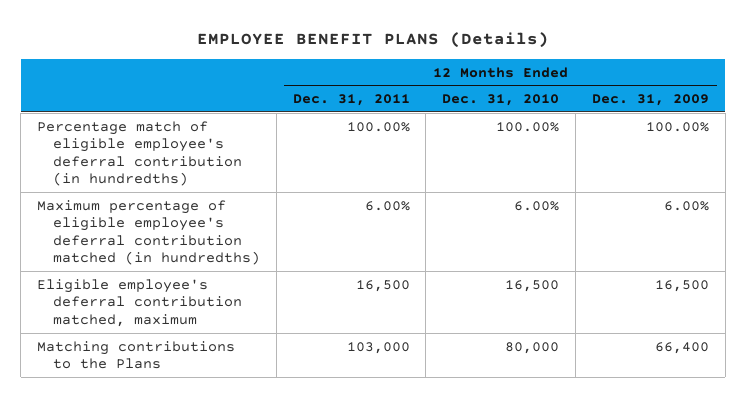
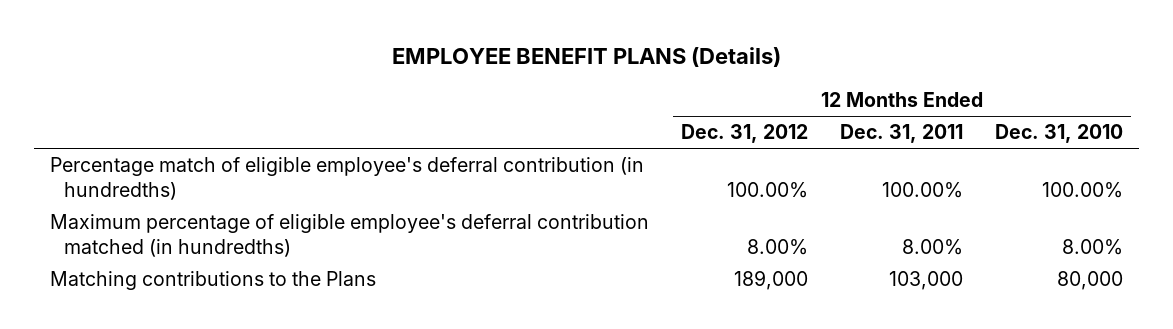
[592,94,710,107] Dec. 31, 2009 -> none
none -> [681,124,809,144] Dec. 31, 2012
[37,278,242,327] Eligible employee's deferral contribution matched, maximum -> none
[364,200,410,211] 6.00% -> [902,238,964,255] 8.00%
[514,200,560,211] 6.00% -> [1061,238,1123,255] 8.00%

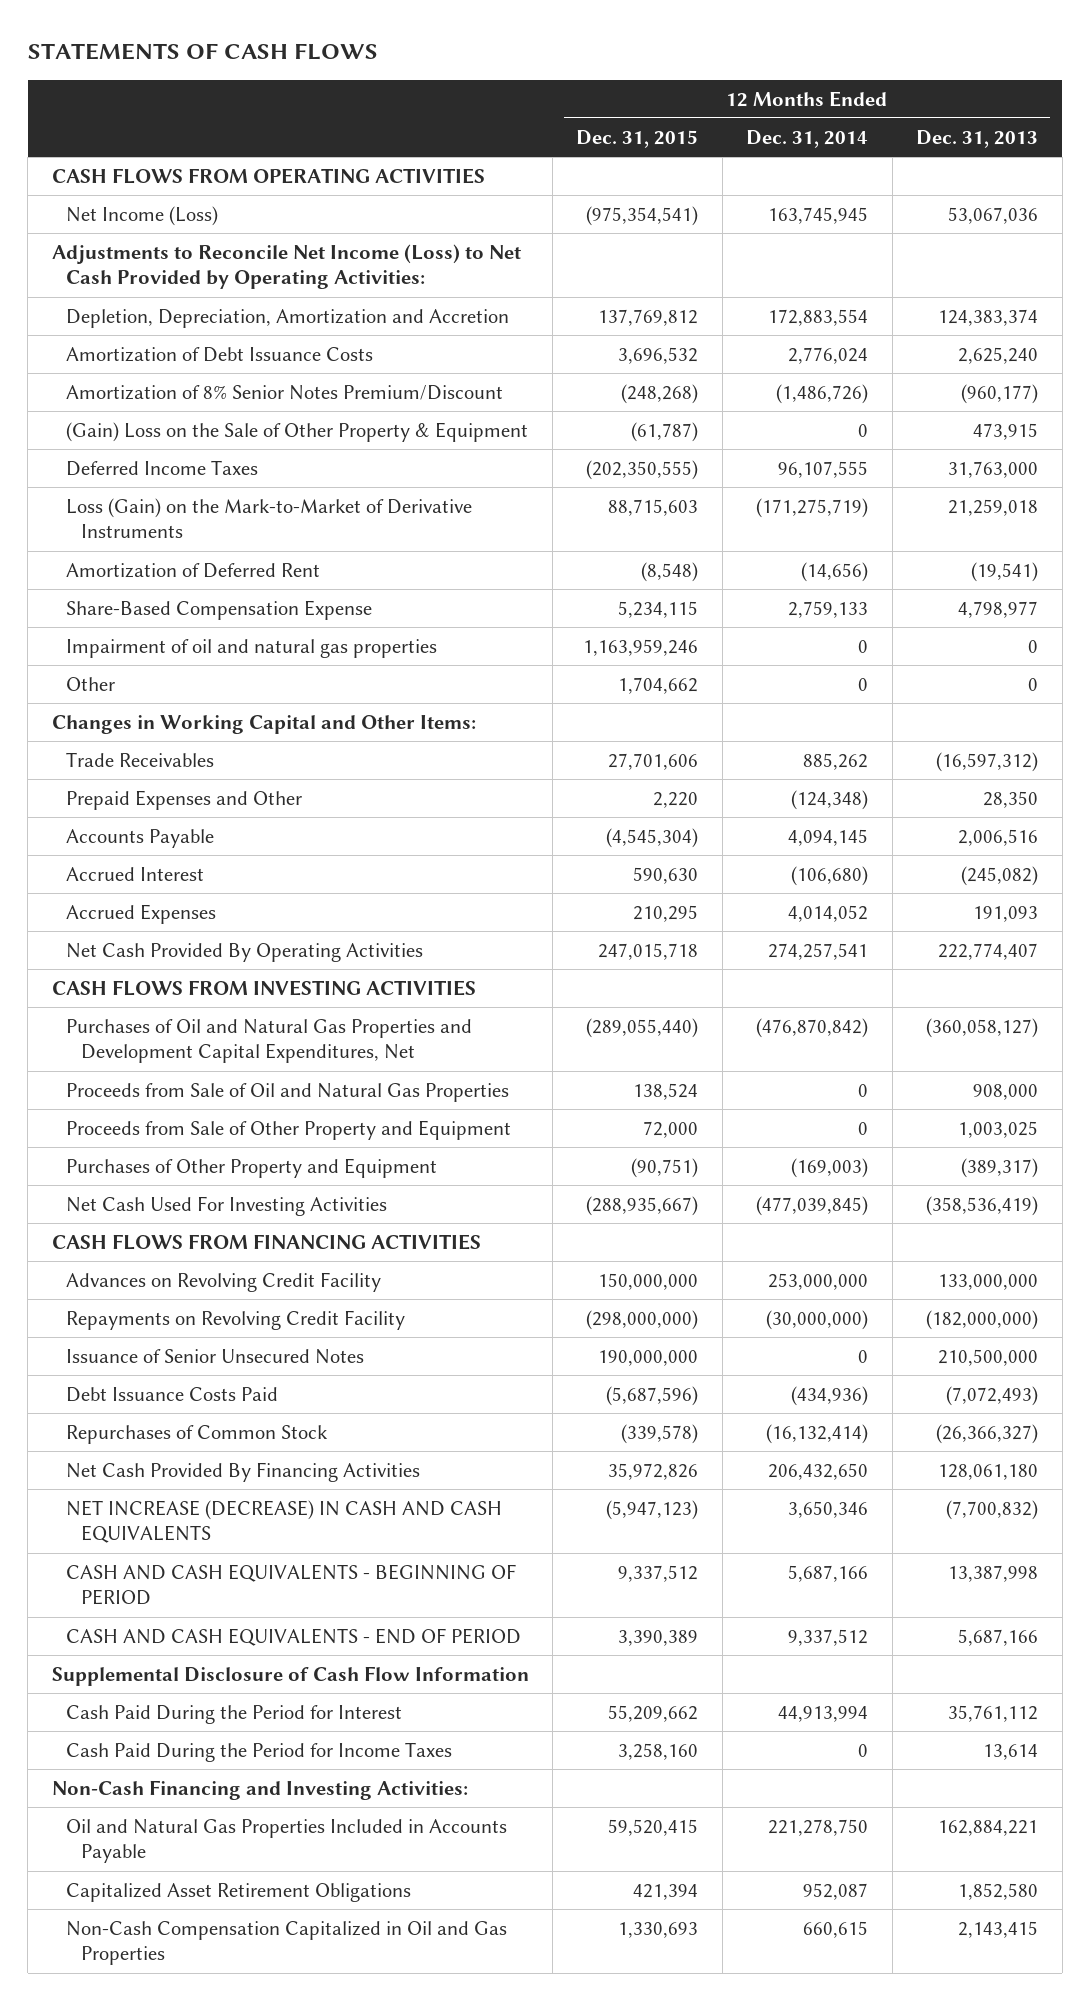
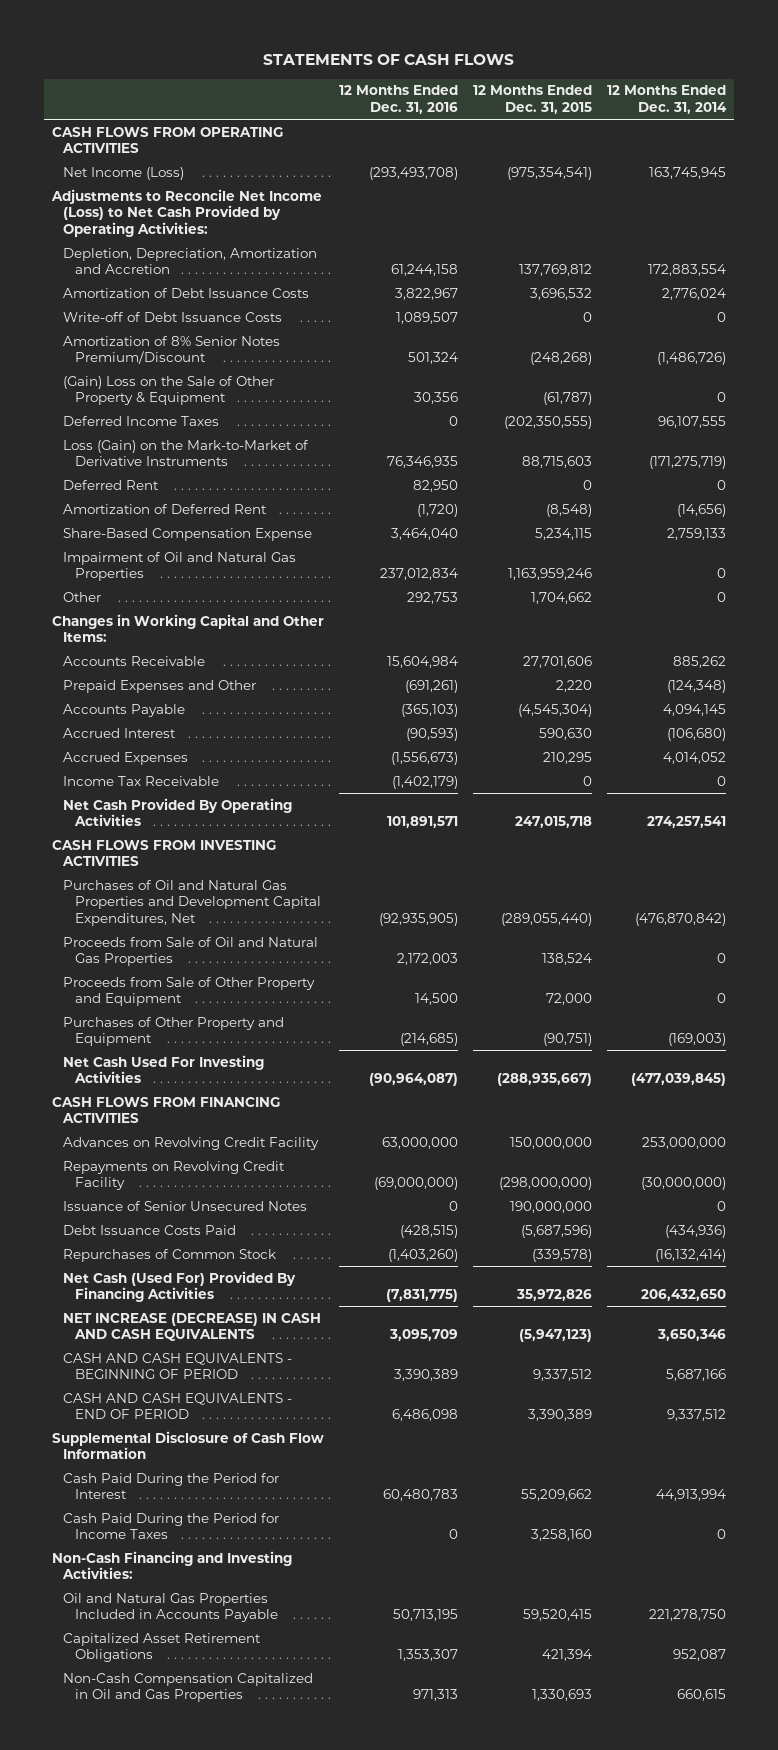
[916,129,1039,148] Dec. 31, 2013 -> none
none -> [338,85,458,114] 12 Months Ended Dec. 31, 2016
none -> [63,311,283,322] Write-off of Debt Issuance Costs
none -> [63,479,160,490] Deferred Rent
[66,638,438,658] Impairment of oil and natural gas properties -> [63,551,297,582] Impairment of Oil and Natural Gas Properties
[66,751,215,767] Trade Receivables -> [63,655,206,666] Accounts Receivable
none -> [63,775,220,786] Income Tax Receivable
[66,1461,421,1482] Net Cash Provided By Financing Activities -> [63,1270,297,1303] Net Cash (Used For) Provided By Financing Activities

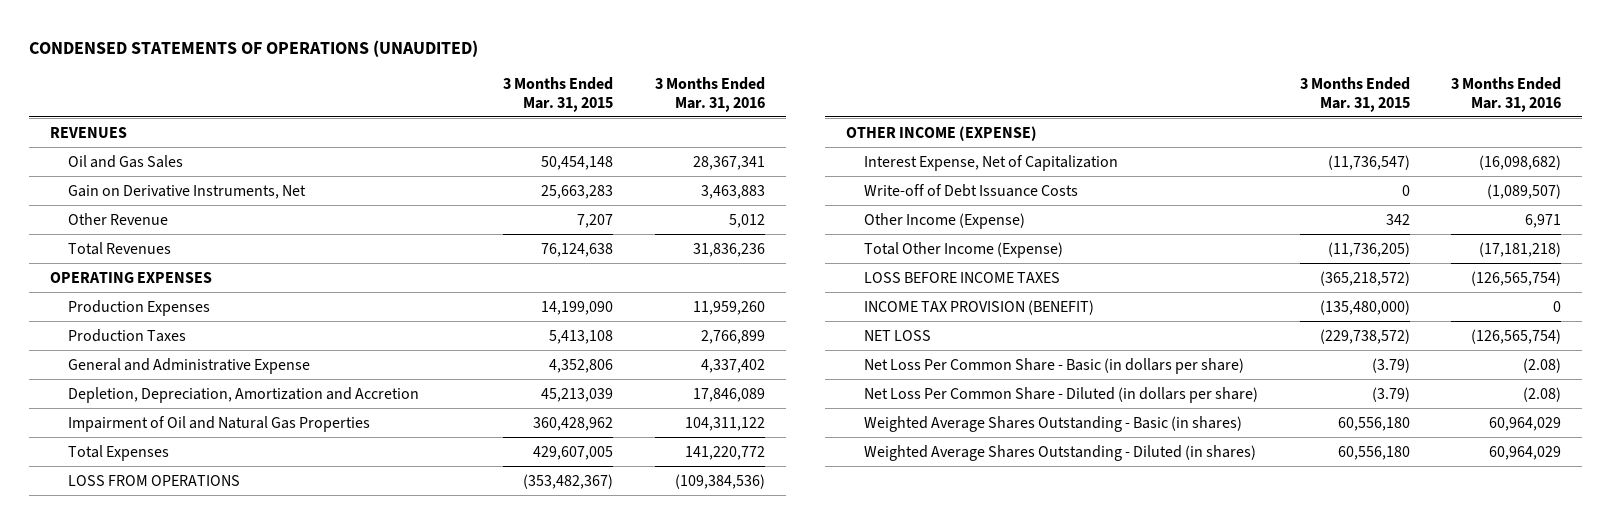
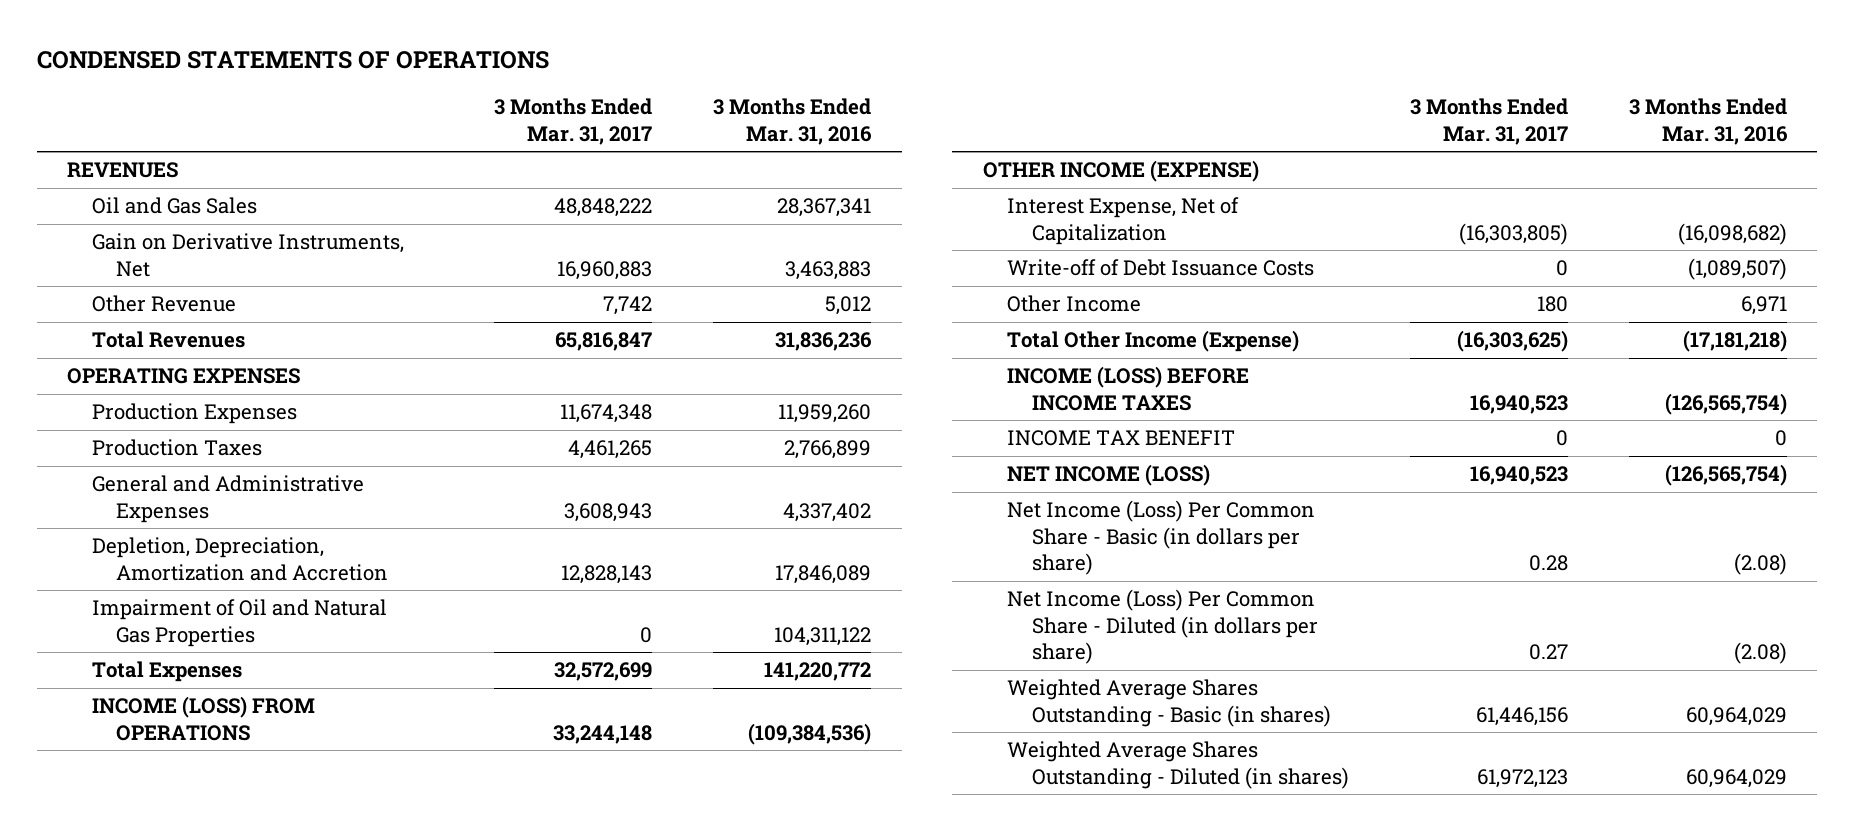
[29,39,479,57] CONDENSED STATEMENTS OF OPERATIONS (UNAUDITED) -> [36,51,549,70] CONDENSED STATEMENTS OF OPERATIONS
[503,77,614,112] 3 Months Ended Mar. 31, 2015 -> none
none -> [494,98,653,145] 3 Months Ended Mar. 31, 2017
[68,357,311,374] General and Administrative Expense -> [91,475,364,523] General and Administrative Expenses
[68,474,241,486] LOSS FROM OPERATIONS -> [91,696,315,741] INCOME (LOSS) FROM OPERATIONS
[864,212,1026,229] Other Income (Expense) -> [1007,295,1142,313] Other Income
[864,271,1061,283] LOSS BEFORE INCOME TAXES -> [1007,366,1250,411] INCOME (LOSS) BEFORE INCOME TAXES
[864,299,1095,315] INCOME TAX PROVISION (BENEFIT) -> [1007,430,1236,447] INCOME TAX BENEFIT
[864,329,932,341] NET LOSS -> [1007,464,1211,487] NET INCOME (LOSS)
[864,357,1245,374] Net Loss Per Common Share - Basic (in dollars per share) -> [1007,500,1316,576] Net Income (Loss) Per Common Share - Basic (in dollars per share)
[864,386,1259,403] Net Loss Per Common Share - Diluted (in dollars per share) -> [1007,589,1318,665] Net Income (Loss) Per Common Share - Diluted (in dollars per share)

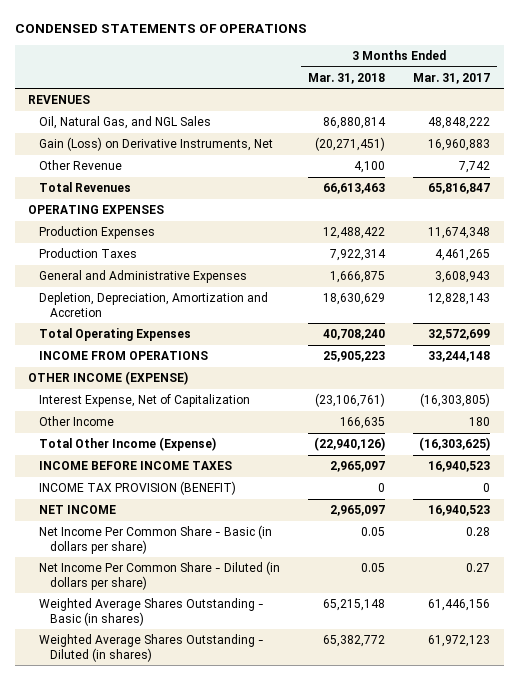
[713,98,873,145] 3 Months Ended Mar. 31, 2016 -> none
none -> [308,72,386,84] Mar. 31, 2018
[91,197,257,215] Oil and Gas Sales -> [39,116,212,130] Oil, Natural Gas, and NGL Sales
[91,233,404,277] Gain on Derivative Instruments, Net -> [39,137,274,152] Gain (Loss) on Derivative Instruments, Net
[91,599,387,647] Impairment of Oil and Natural Gas Properties -> none
[91,661,242,683] Total Expenses -> [39,328,192,342] Total Operating Expenses
[91,696,315,741] INCOME (LOSS) FROM OPERATIONS -> [39,351,209,361] INCOME FROM OPERATIONS
[1007,259,1315,277] Write-off of Debt Issuance Costs -> none
[1007,366,1250,411] INCOME (LOSS) BEFORE INCOME TAXES -> [39,461,233,471] INCOME BEFORE INCOME TAXES
[1007,430,1236,447] INCOME TAX BENEFIT -> [39,481,237,496] INCOME TAX PROVISION (BENEFIT)
[1007,464,1211,487] NET INCOME (LOSS) -> [39,505,117,515] NET INCOME
[1007,500,1316,576] Net Income (Loss) Per Common Share - Basic (in dollars per share) -> [39,525,273,554] Net Income Per Common Share - Basic (in dollars per share)
[1007,589,1318,665] Net Income (Loss) Per Common Share - Diluted (in dollars per share) -> [39,561,281,590] Net Income Per Common Share - Diluted (in dollars per share)

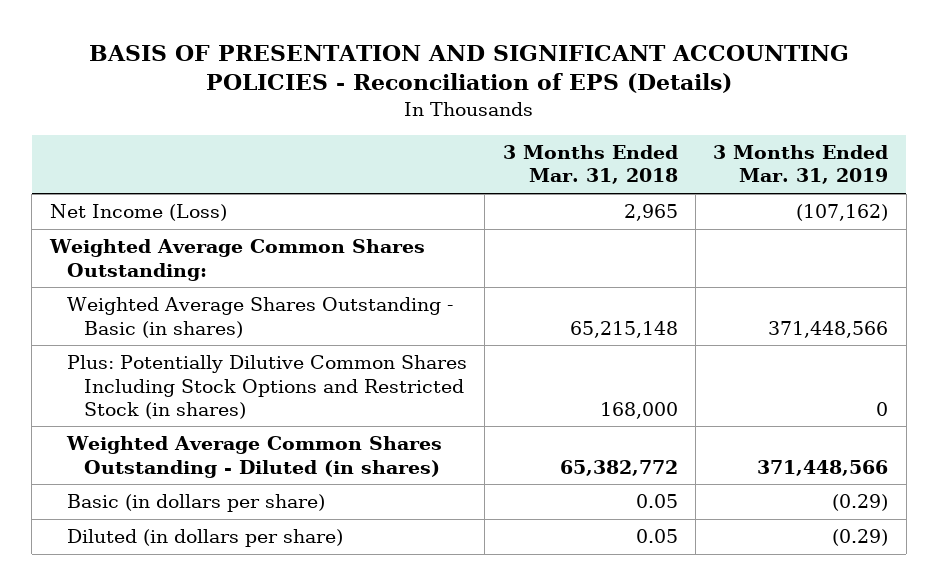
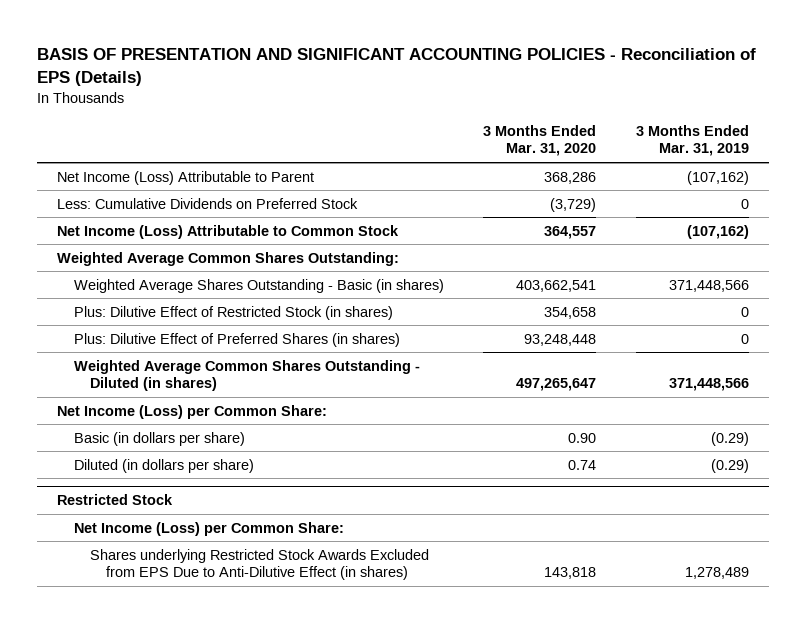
[502,145,678,185] 3 Months Ended Mar. 31, 2018 -> none
none -> [483,125,597,157] 3 Months Ended Mar. 31, 2020
[49,204,227,222] Net Income (Loss) -> [57,170,315,185] Net Income (Loss) Attributable to Parent
none -> [57,197,359,209] Less: Cumulative Dividends on Preferred Stock
none -> [57,224,400,239] Net Income (Loss) Attributable to Common Stock
[66,355,467,419] Plus: Potentially Dilutive Common Shares Including Stock Options and Restricted Stock (in shares) -> [73,305,393,320] Plus: Dilutive Effect of Restricted Stock (in shares)
none -> [73,332,400,347] Plus: Dilutive Effect of Preferred Shares (in shares)
none -> [57,404,328,419] Net Income (Loss) per Common Share:
none -> [57,494,174,506] Restricted Stock
none -> [73,521,344,536] Net Income (Loss) per Common Share:
none -> [89,548,429,581] Shares underlying Restricted Stock Awards Excluded from EPS Due to Anti-Dilutive Effect (in shares)

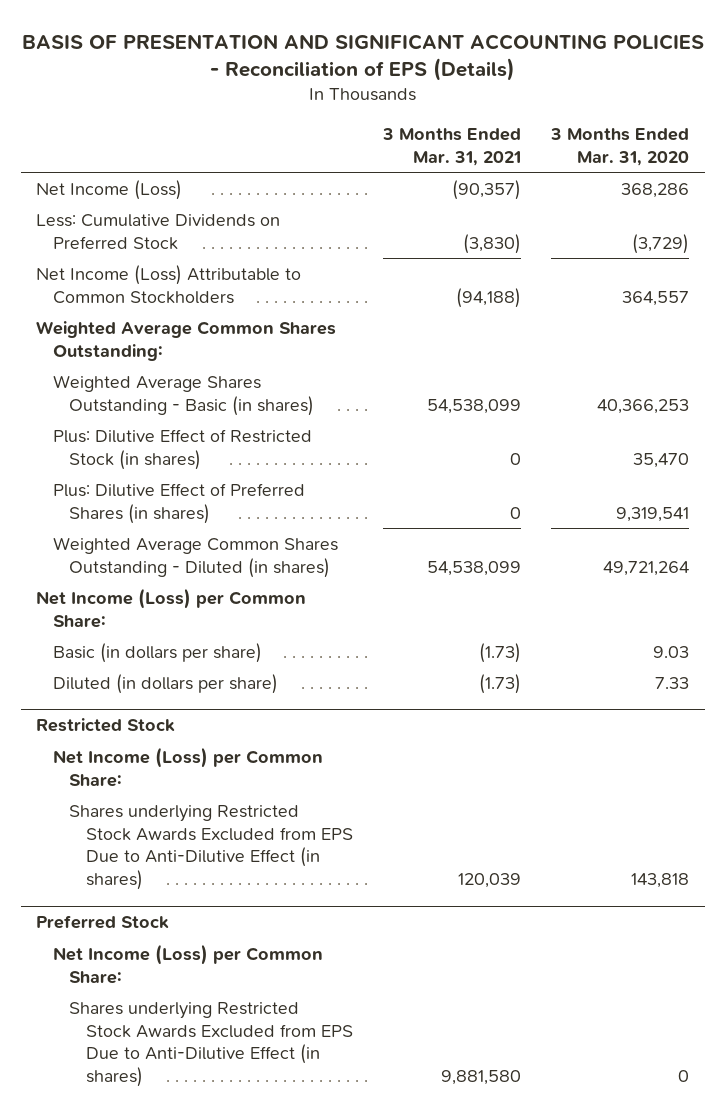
[636,125,750,157] 3 Months Ended Mar. 31, 2019 -> none
none -> [382,127,522,166] 3 Months Ended Mar. 31, 2021
[57,170,315,185] Net Income (Loss) Attributable to Parent -> [36,179,183,200] Net Income (Loss)
[57,224,400,239] Net Income (Loss) Attributable to Common Stock -> [36,264,302,304] Net Income (Loss) Attributable to Common Stockholders
[516,279,597,292] 403,662,541 -> [597,398,690,414] 40,366,253
[544,306,597,319] 354,658 -> [633,452,690,468] 35,470
[524,333,597,346] 93,248,448 -> [616,506,690,522] 9,319,541
[516,378,597,392] 497,265,647 -> [603,560,690,576] 49,721,264
[568,432,597,443] 0.90 -> [653,645,690,658] 9.03
[568,459,597,470] 0.74 -> [655,676,690,689] 7.33
none -> [36,915,170,930] Preferred Stock
none -> [52,943,323,984] Net Income (Loss) per Common Share:
none -> [69,1001,353,1088] Shares underlying Restricted Stock Awards Excluded from EPS Due to Anti-Dilutive Effect (in shares)

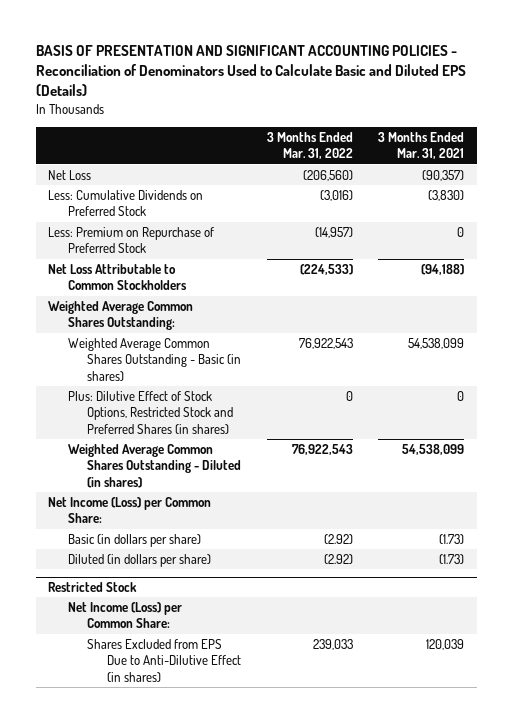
[21,33,704,82] BASIS OF PRESENTATION AND SIGNIFICANT ACCOUNTING POLICIES - Reconciliation of EPS (Details) -> [35,44,466,97] BASIS OF PRESENTATION AND SIGNIFICANT ACCOUNTING POLICIES - Reconciliation of Denominators Used to Calculate Basic and Diluted EPS (Details)
[550,127,690,166] 3 Months Ended Mar. 31, 2020 -> none
none -> [266,131,353,160] 3 Months Ended Mar. 31, 2022
[36,179,183,200] Net Income (Loss) -> [48,169,92,180] Net Loss
none -> [48,226,215,254] Less: Premium on Repurchase of Preferred Stock
[36,264,302,304] Net Income (Loss) Attributable to Common Stockholders -> [48,263,187,291] Net Loss Attributable to Common Stockholders
[52,482,305,524] Plus: Dilutive Effect of Preferred Shares (in shares) -> none
[52,374,315,416] Weighted Average Shares Outstanding - Basic (in shares) -> [67,337,242,381] Weighted Average Common Shares Outstanding - Basic (in shares)
[52,428,312,470] Plus: Dilutive Effect of Restricted Stock (in shares) -> [67,390,234,434] Plus: Dilutive Effect of Stock Options, Restricted Stock and Preferred Shares (in shares)
[36,915,170,930] Preferred Stock -> none
[52,943,323,984] Net Income (Loss) per Common Share: -> none
[69,1001,353,1088] Shares underlying Restricted Stock Awards Excluded from EPS Due to Anti-Dilutive Effect (in shares) -> none
[69,804,353,891] Shares underlying Restricted Stock Awards Excluded from EPS Due to Anti-Dilutive Effect (in shares) -> [87,638,241,682] Shares Excluded from EPS Due to Anti-Dilutive Effect (in shares)

